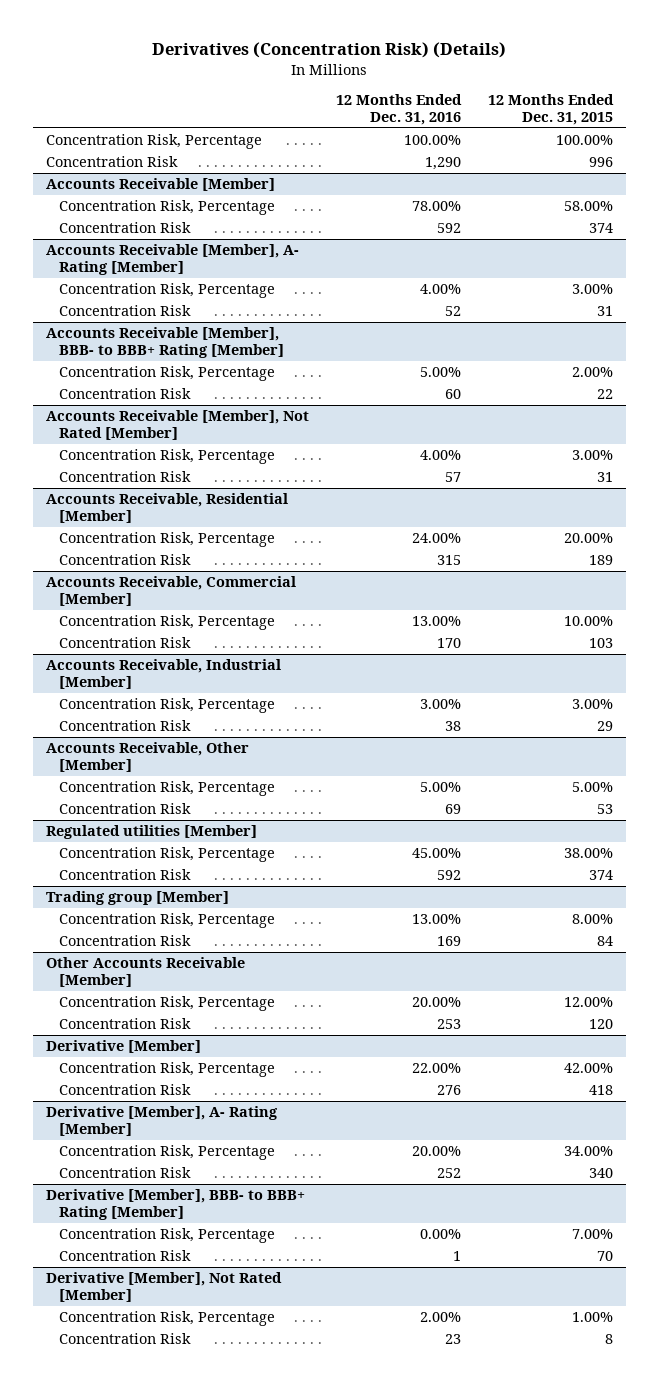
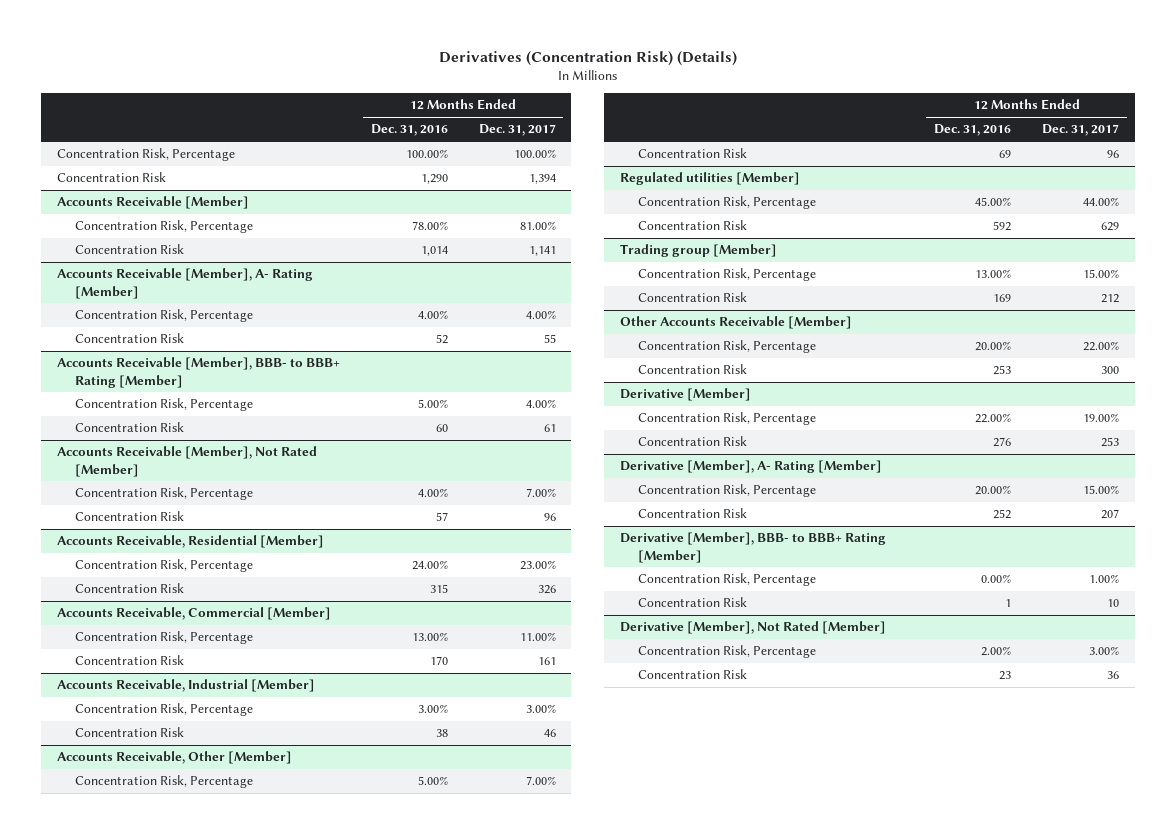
[487,94,614,126] 12 Months Ended Dec. 31, 2015 -> none
none -> [478,124,556,137] Dec. 31, 2017
[436,223,461,234] 592 -> [420,246,448,257] 1,014

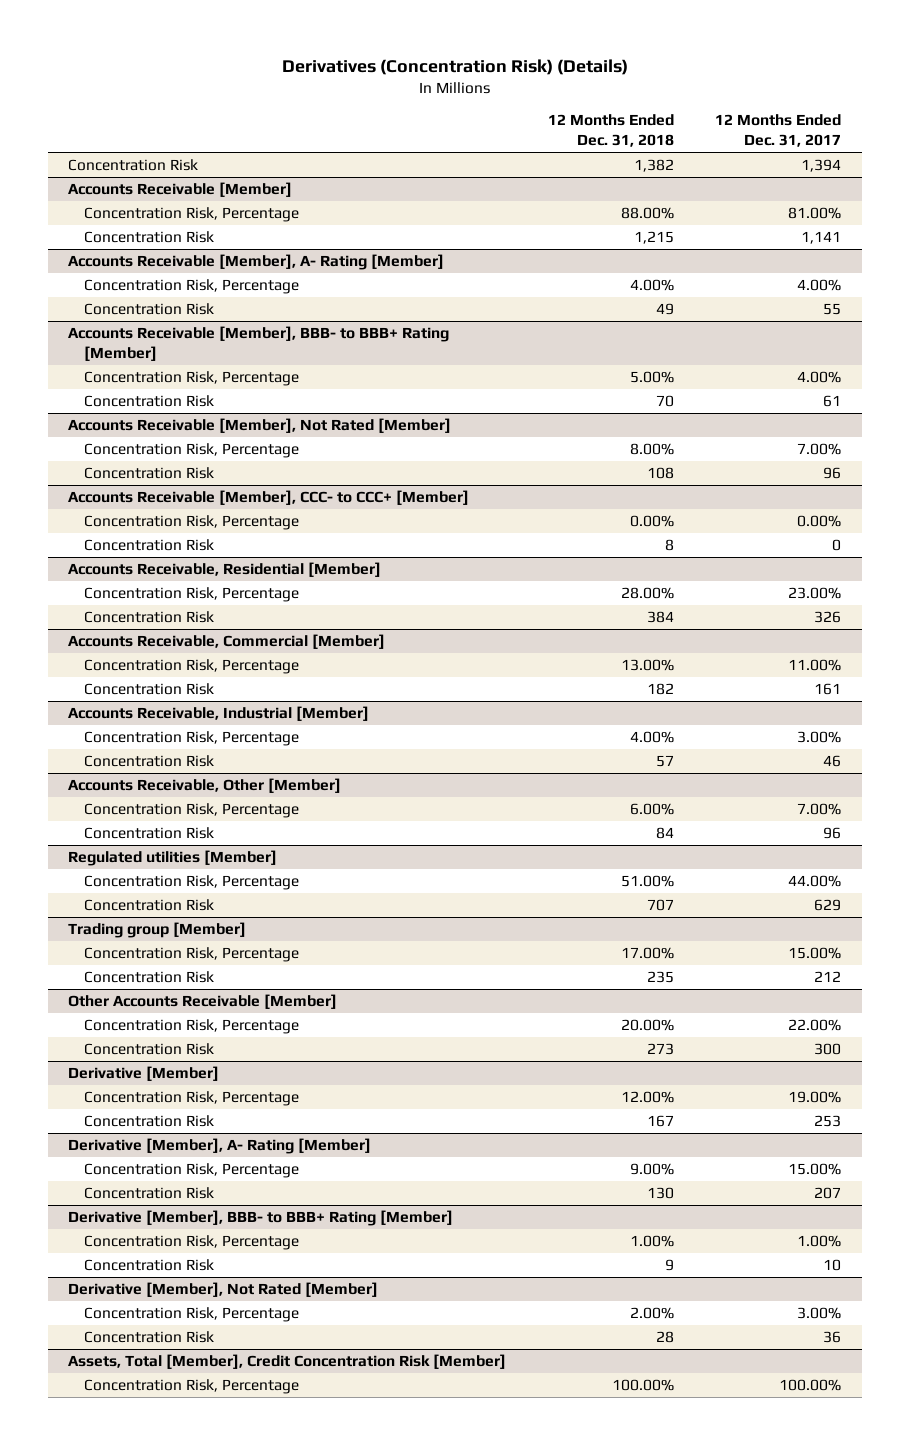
[370,124,448,137] Dec. 31, 2016 -> none
none -> [547,114,674,148] 12 Months Ended Dec. 31, 2018
[56,148,235,162] Concentration Risk, Percentage -> none
none -> [68,490,470,506] Accounts Receivable [Member], CCC- to CCC+ [Member]
none -> [83,515,299,531] Concentration Risk, Percentage
none -> [83,539,214,552] Concentration Risk
none -> [68,1354,507,1370] Assets, Total [Member], Credit Concentration Risk [Member]
none -> [83,1379,299,1395] Concentration Risk, Percentage

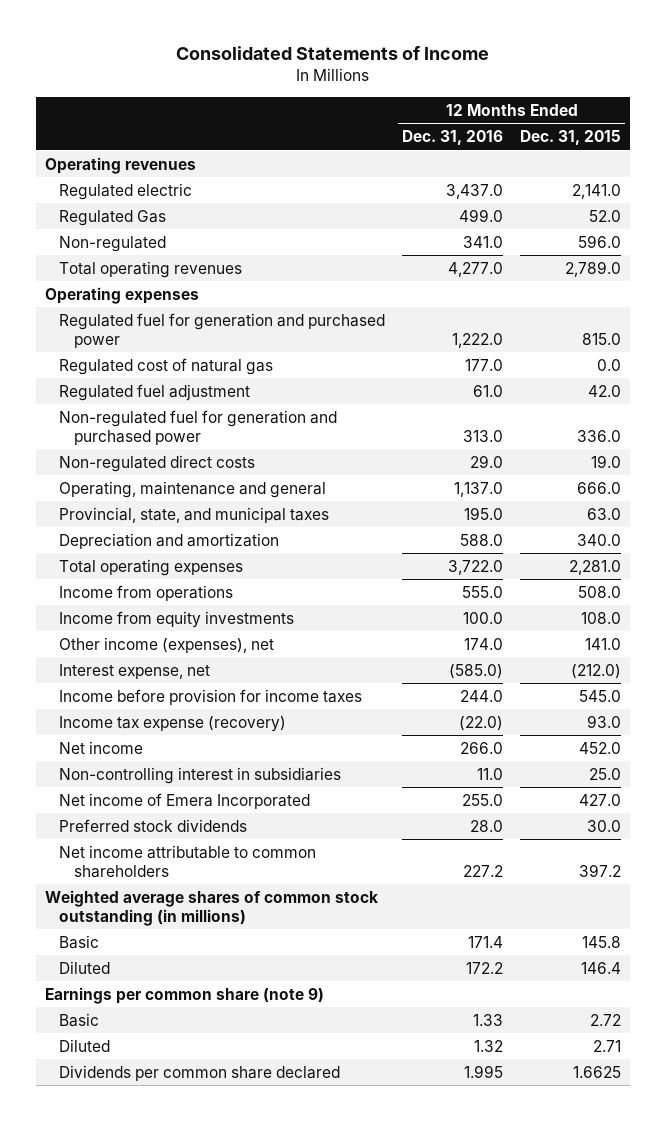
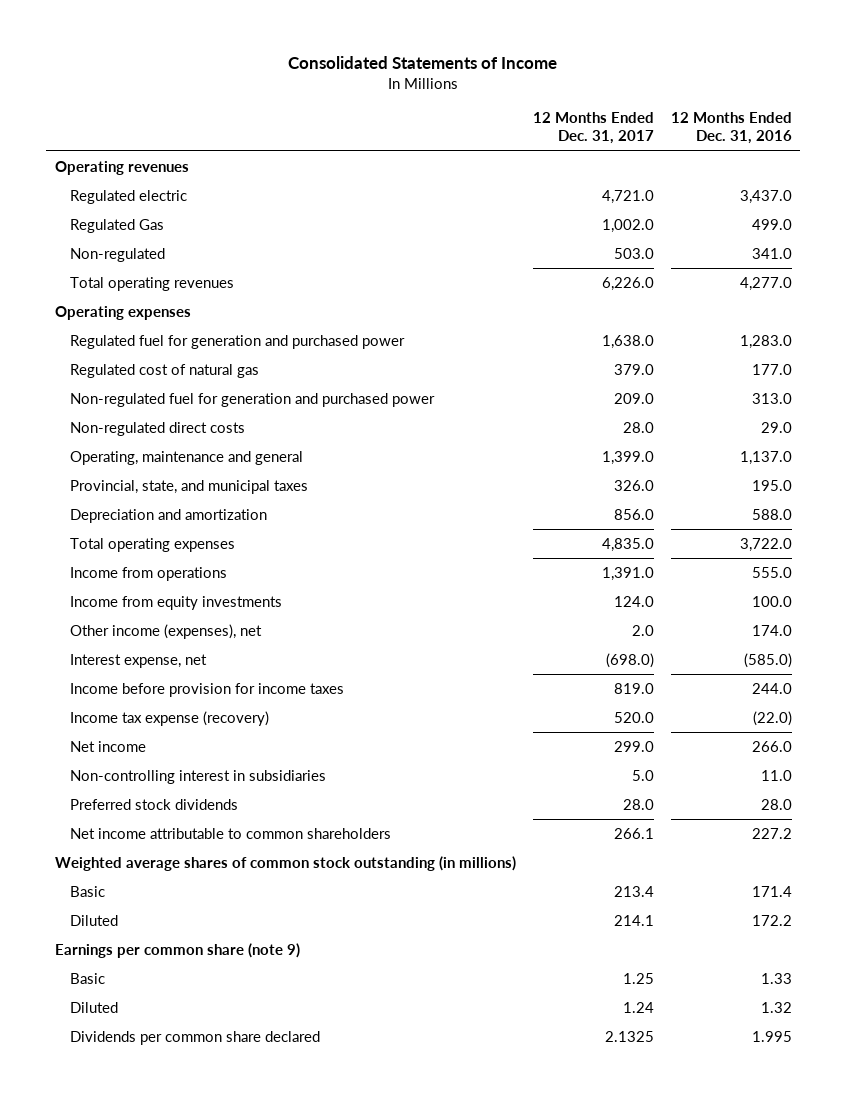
[520,130,622,146] Dec. 31, 2015 -> none
none -> [532,112,654,145] 12 Months Ended Dec. 31, 2017
[452,332,504,348] 1,222.0 -> [739,334,792,349] 1,283.0
[59,383,251,401] Regulated fuel adjustment -> none
[59,792,311,809] Net income of Emera Incorporated -> none

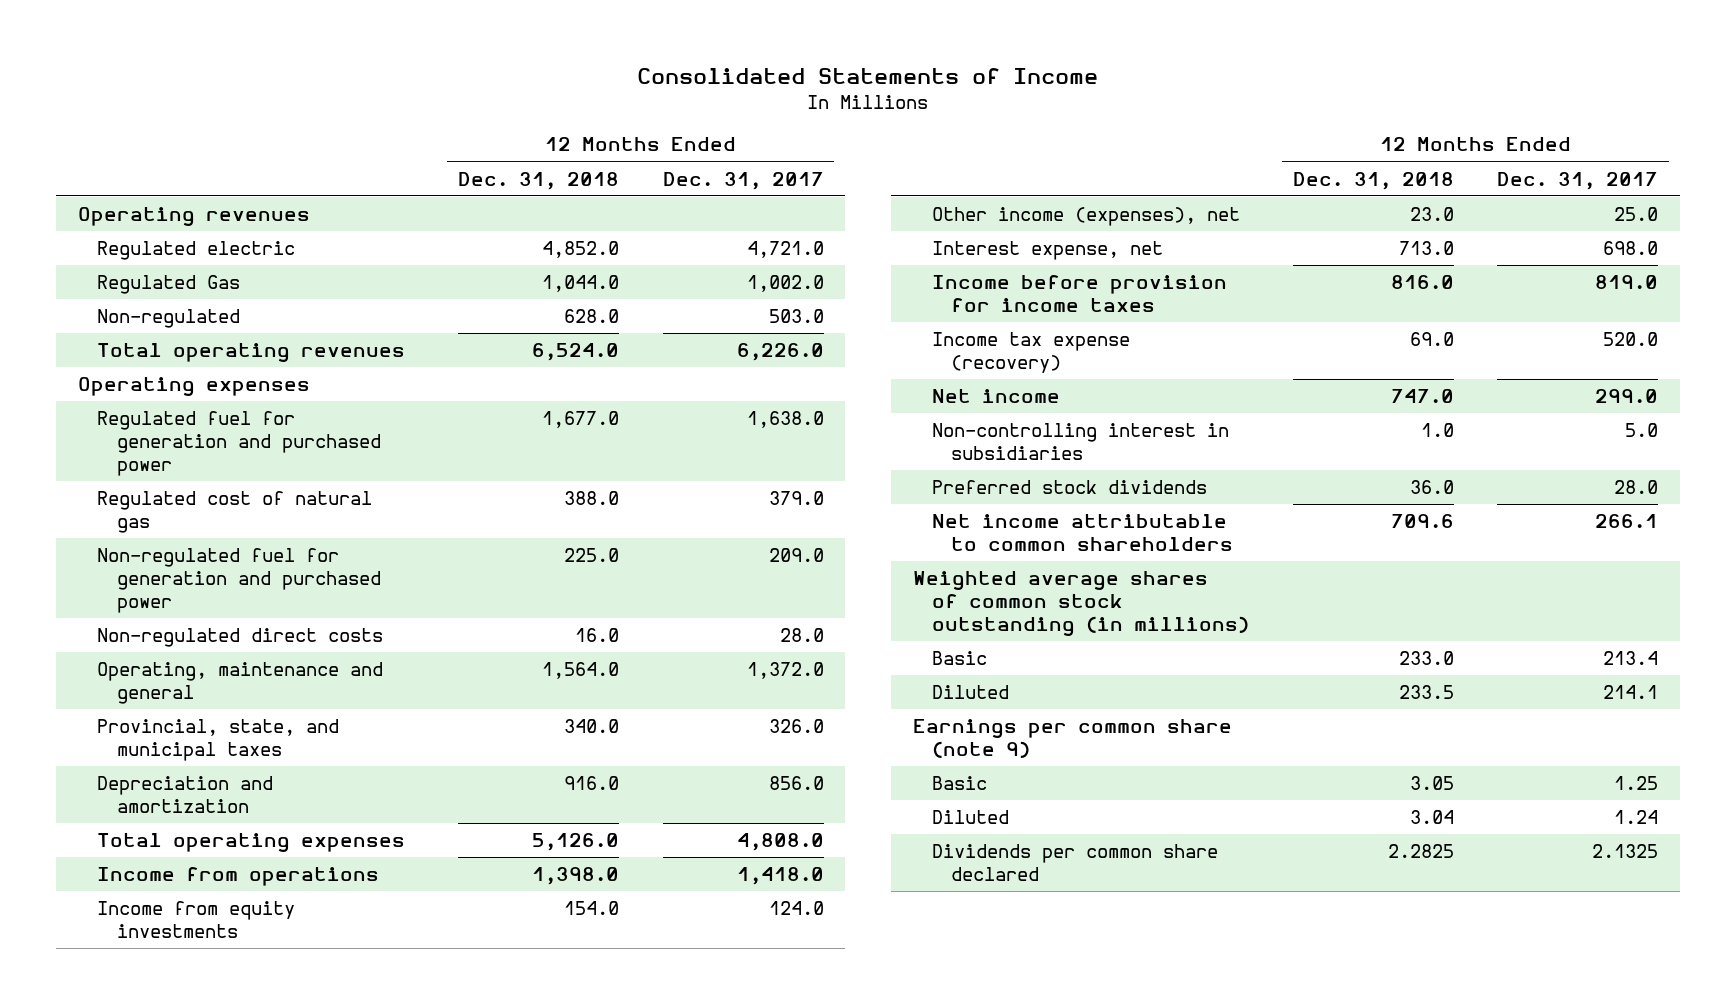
[670,112,792,145] 12 Months Ended Dec. 31, 2016 -> none
none -> [457,171,619,190] Dec. 31, 2018
[601,450,654,465] 1,399.0 -> [746,662,824,680] 1,372.0
[601,537,654,552] 4,835.0 -> [736,833,824,852] 4,808.0
[601,566,654,581] 1,391.0 -> [736,867,824,886] 1,418.0
[631,624,654,636] 2.0 -> [1614,207,1659,222] 25.0
[605,652,654,668] (698.0) -> [1603,241,1659,256] 698.0

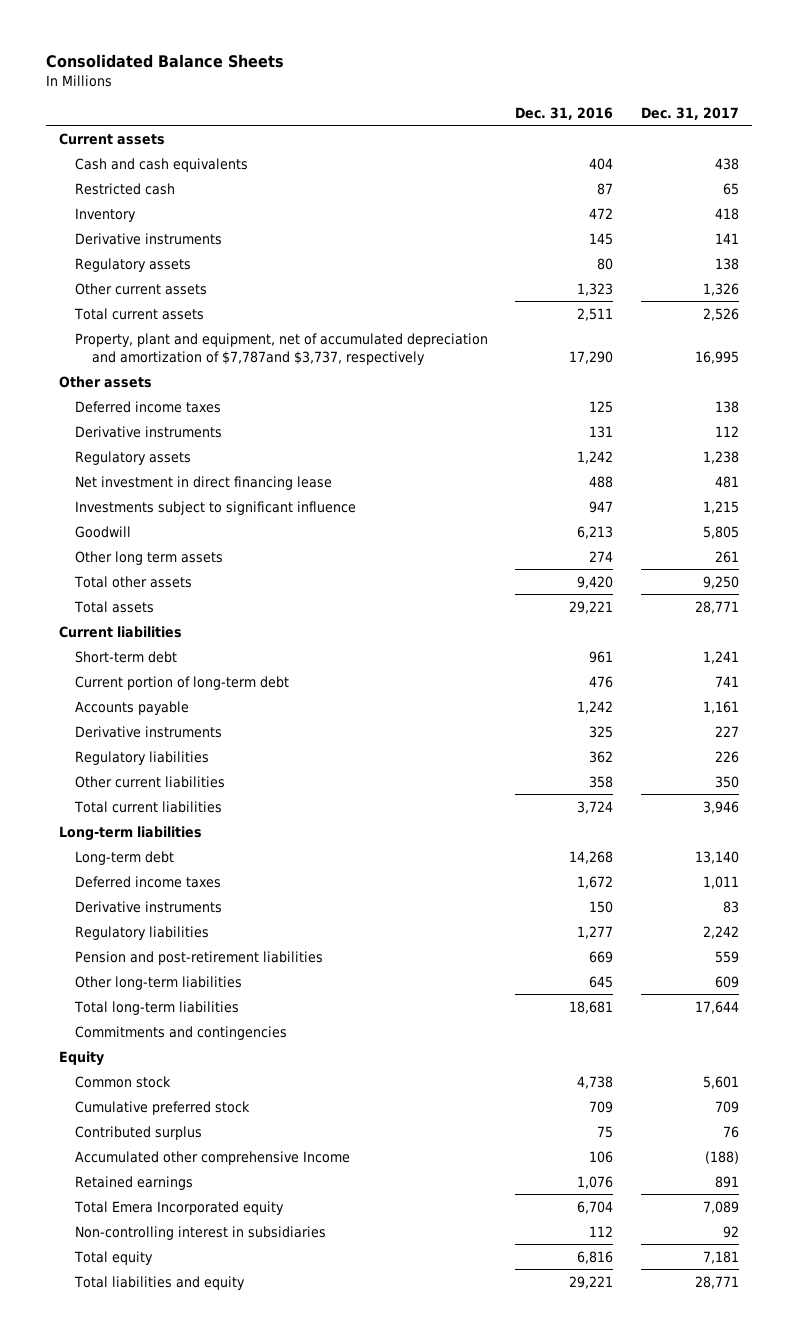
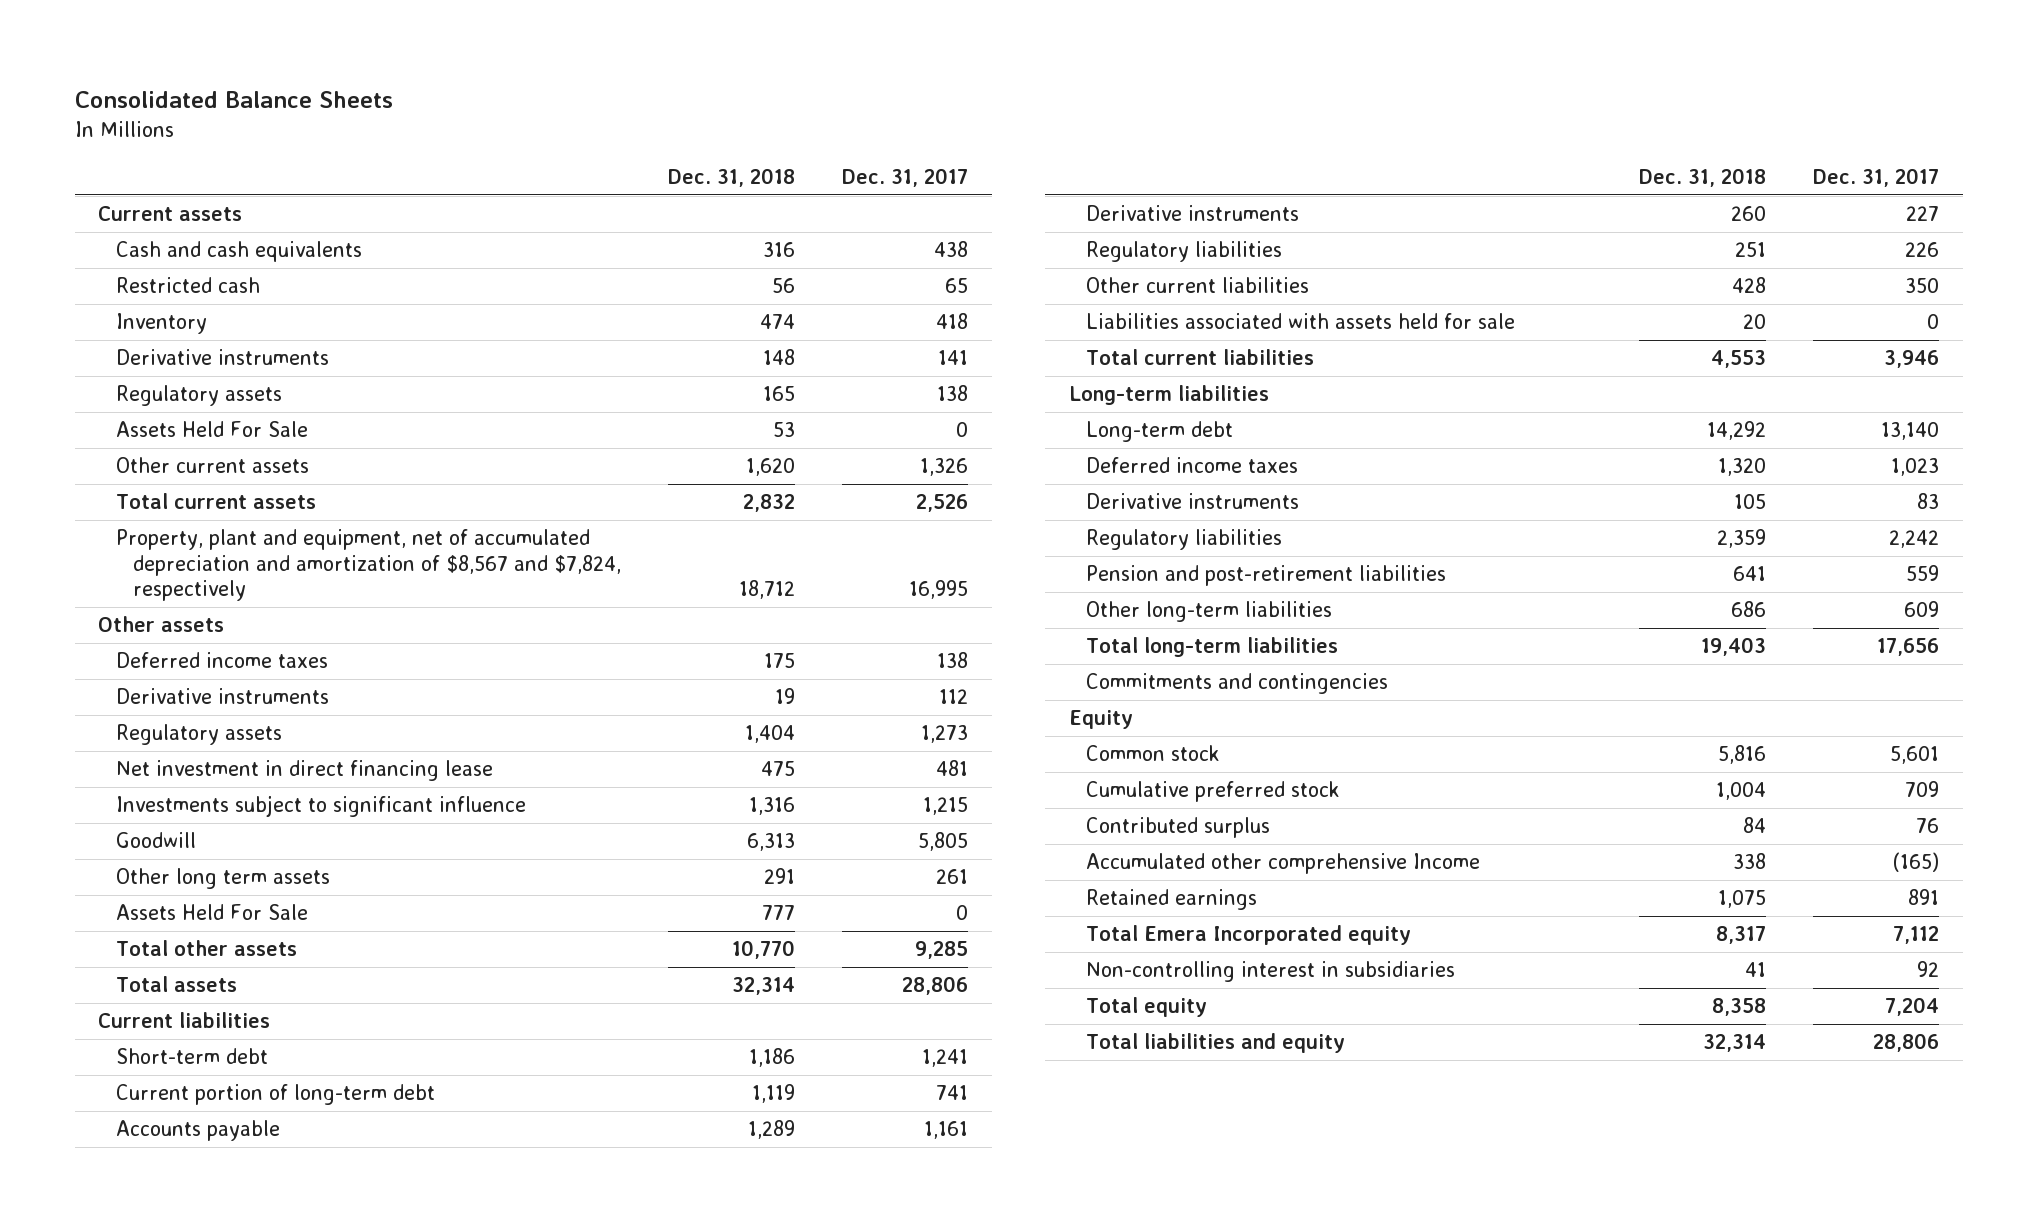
[515,107,614,121] Dec. 31, 2016 -> none
none -> [668,167,796,187] Dec. 31, 2018
none -> [115,421,308,438] Assets Held For Sale
[75,332,489,365] Property, plant and equipment, net of accumulated depreciation and amortization of $7,787and $3,737, respectively -> [115,529,621,602] Property, plant and equipment, net of accumulated depreciation and amortization of $8,567 and $7,824, respectively
[702,450,739,464] 1,238 -> [921,725,969,744] 1,273
none -> [115,904,308,921] Assets Held For Sale
[702,575,739,589] 9,250 -> [915,941,969,960] 9,285
[694,600,739,614] 28,771 -> [902,976,969,996] 28,806
none -> [1086,313,1516,330] Liabilities associated with assets held for sale
[702,875,739,889] 1,011 -> [1891,458,1940,477] 1,023
[694,1000,739,1014] 17,644 -> [1877,638,1940,657] 17,656
[704,1150,739,1164] (188) -> [1893,852,1940,873] (165)
[702,1200,739,1214] 7,089 -> [1893,926,1940,945] 7,112
[702,1250,739,1264] 7,181 -> [1885,997,1940,1017] 7,204
[694,1275,739,1289] 28,771 -> [1873,1033,1940,1053] 28,806

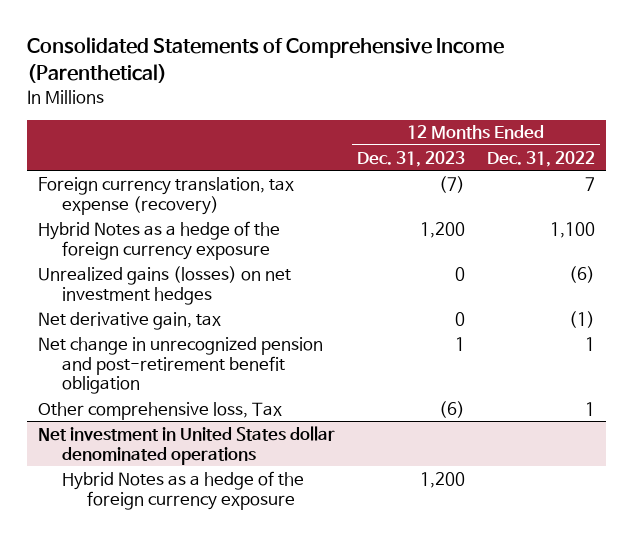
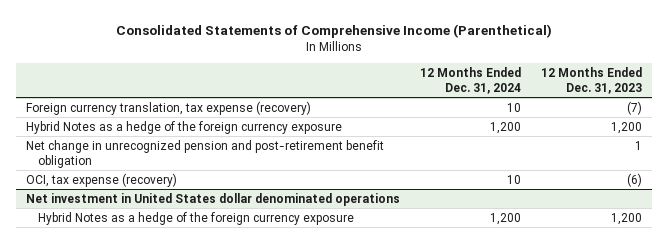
[486,150,595,167] Dec. 31, 2022 -> none
none -> [420,66,522,94] 12 Months Ended Dec. 31, 2024
[38,265,292,305] Unrealized gains (losses) on net investment hedges -> none
[38,311,222,330] Net derivative gain, tax -> none
[38,401,283,420] Other comprehensive loss, Tax -> [26,172,178,187] OCI, tax expense (recovery)

